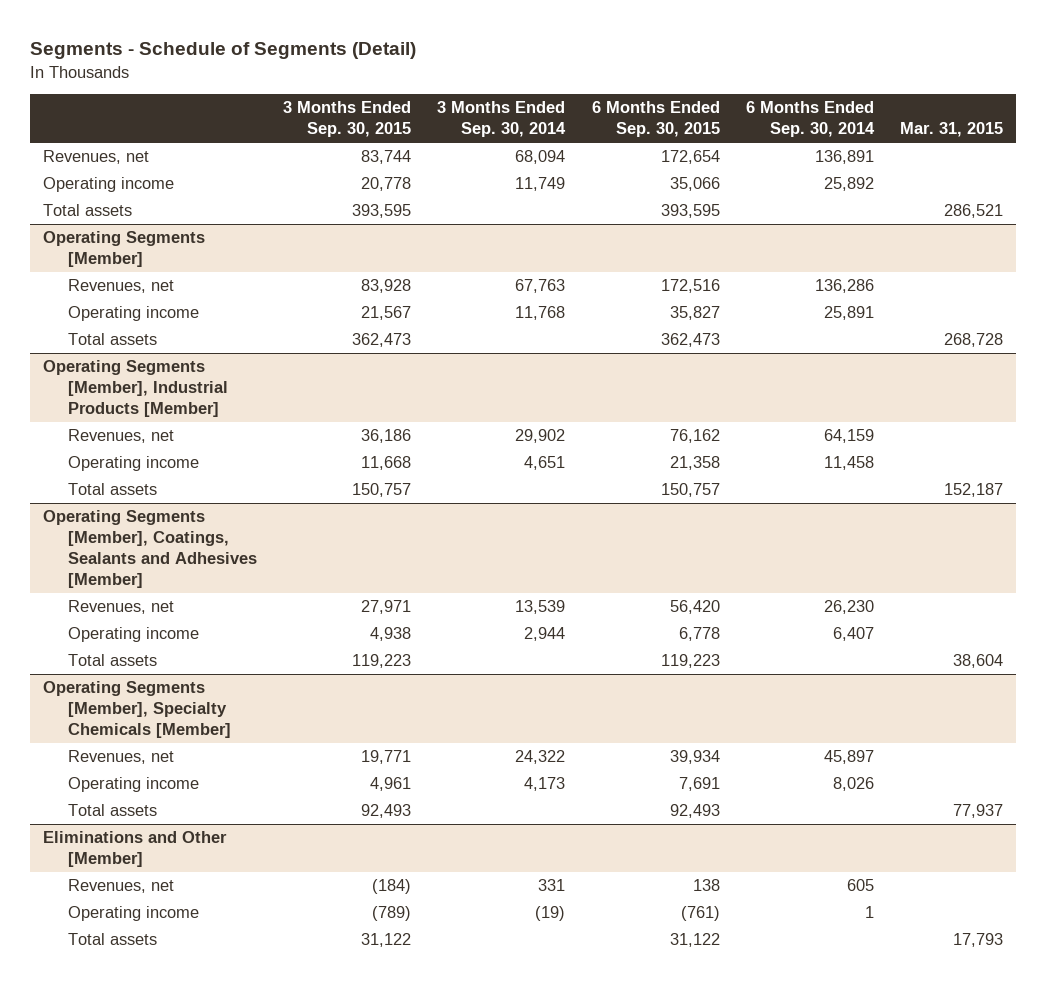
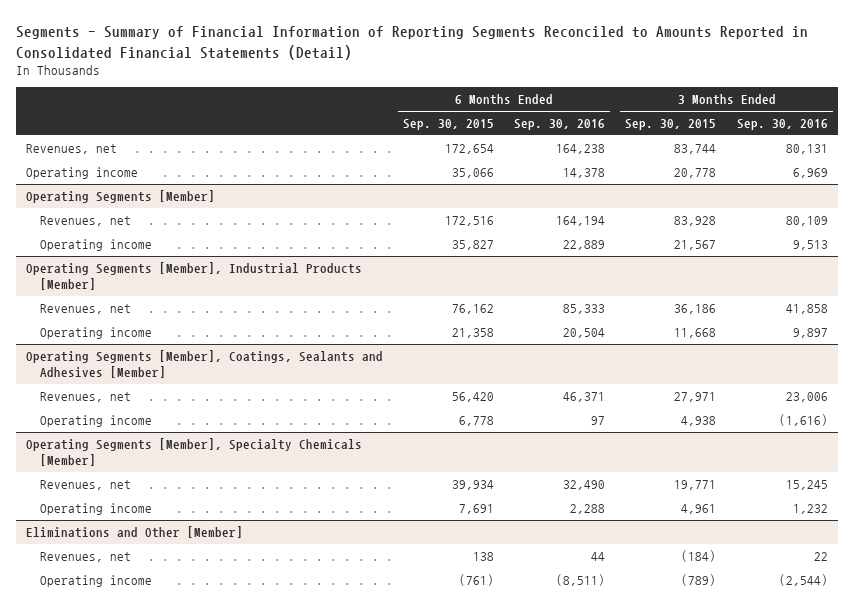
[29,42,416,60] Segments - Schedule of Segments (Detail) -> [15,26,808,60] Segments - Summary of Financial Information of Reporting Segments Reconciled to Amounts Reported in Consolidated Financial Statements (Detail)
[437,101,567,138] 3 Months Ended Sep. 30, 2014 -> none
[745,101,875,138] 6 Months Ended Sep. 30, 2014 -> none
[899,122,1003,138] Mar. 31, 2015 -> none
none -> [514,119,606,131] Sep. 30, 2016
none -> [736,119,828,131] Sep. 30, 2016
[42,204,132,217] Total assets -> none
[68,333,158,346] Total assets -> none
[68,483,158,496] Total assets -> none
[68,654,158,667] Total assets -> none
[68,804,158,817] Total assets -> none
[68,933,158,946] Total assets -> none

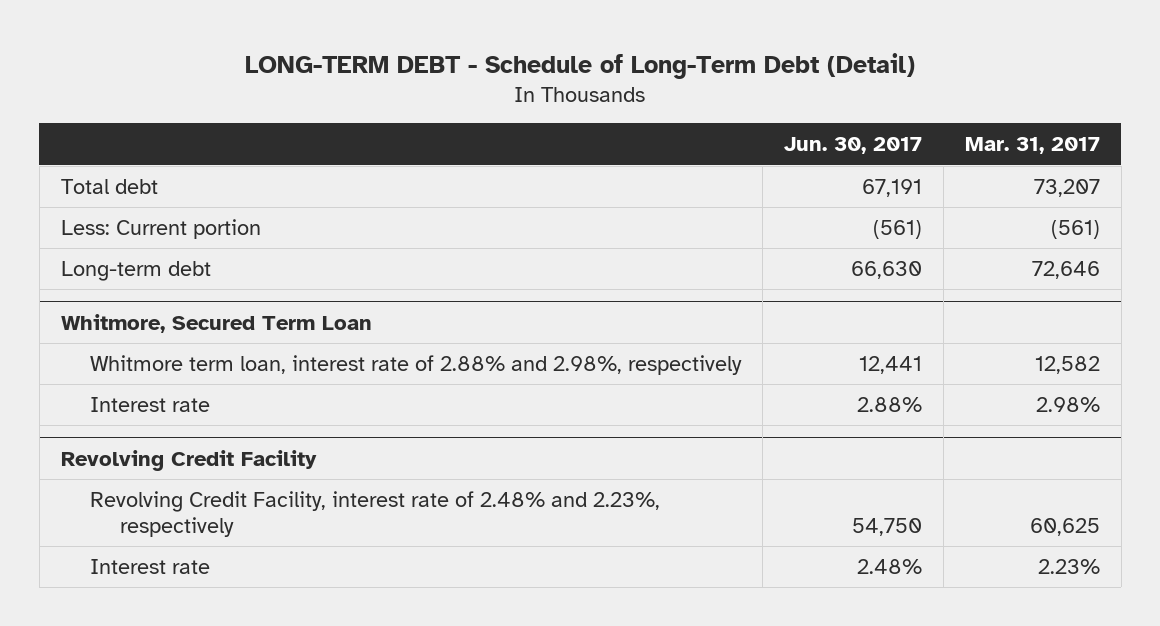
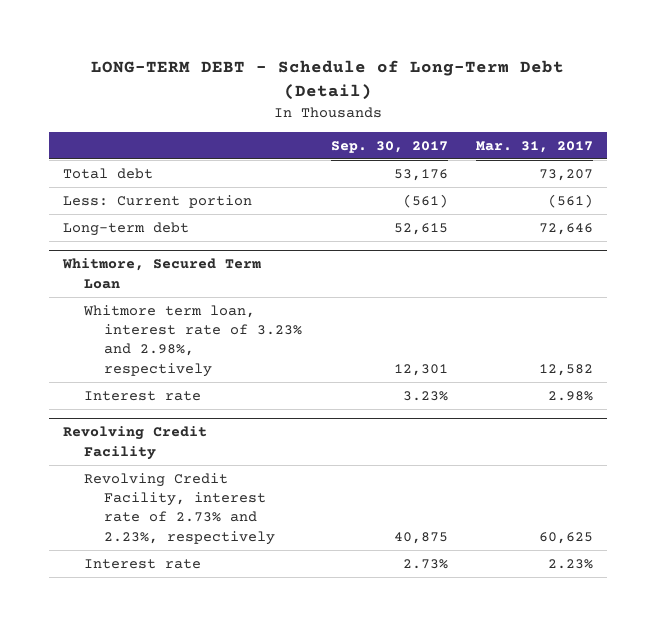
[783,137,922,155] Jun. 30, 2017 -> none
none -> [330,140,448,153] Sep. 30, 2017
[90,354,743,375] Whitmore term loan, interest rate of 2.88% and 2.98%, respectively -> [82,304,303,377] Whitmore term loan, interest rate of 3.23% and 2.98%, respectively
[90,490,661,537] Revolving Credit Facility, interest rate of 2.48% and 2.23%, respectively -> [83,472,276,545] Revolving Credit Facility, interest rate of 2.73% and 2.23%, respectively

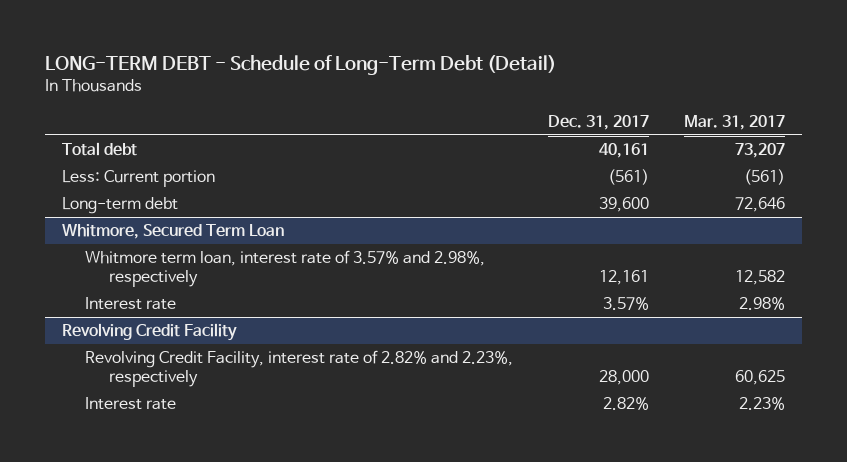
[330,140,448,153] Sep. 30, 2017 -> none
none -> [547,114,649,130] Dec. 31, 2017
[82,304,303,377] Whitmore term loan, interest rate of 3.23% and 2.98%, respectively -> [85,250,486,287] Whitmore term loan, interest rate of 3.57% and 2.98%, respectively
[83,472,276,545] Revolving Credit Facility, interest rate of 2.73% and 2.23%, respectively -> [85,350,514,387] Revolving Credit Facility, interest rate of 2.82% and 2.23%, respectively

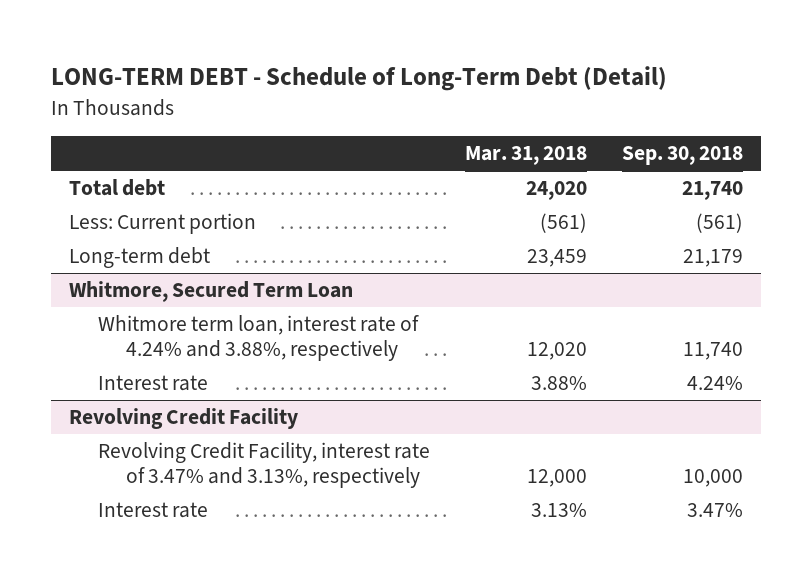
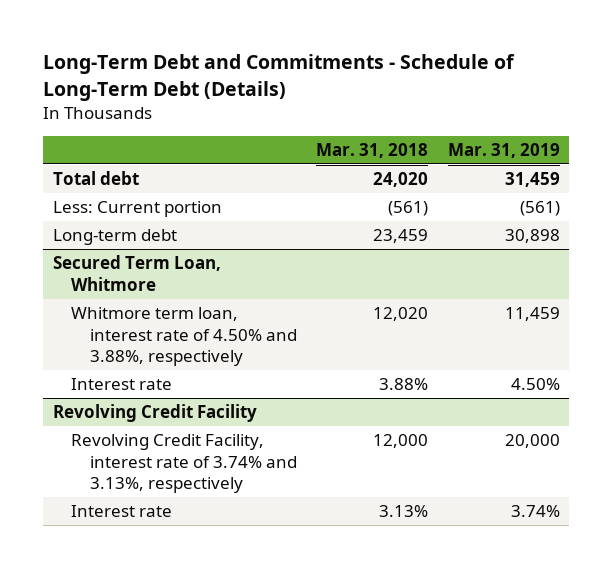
[51,66,668,92] LONG-TERM DEBT - Schedule of Long-Term Debt (Detail) -> [43,54,516,101] Long-Term Debt and Commitments - Schedule of Long-Term Debt (Details)
[622,146,744,166] Sep. 30, 2018 -> none
none -> [447,142,560,158] Mar. 31, 2019
[69,281,354,303] Whitmore, Secured Term Loan -> [52,255,221,291] Secured Term Loan, Whitmore
[97,315,419,362] Whitmore term loan, interest rate of 4.24% and 3.88%, respectively -> [71,307,298,367] Whitmore term loan, interest rate of 4.50% and 3.88%, respectively
[97,442,430,489] Revolving Credit Facility, interest rate of 3.47% and 3.13%, respectively -> [71,434,298,494] Revolving Credit Facility, interest rate of 3.74% and 3.13%, respectively

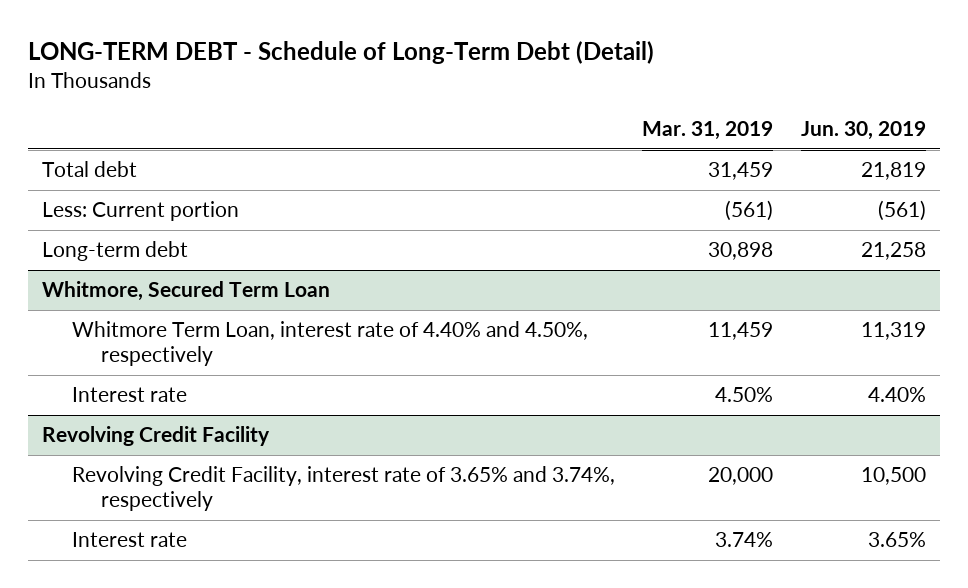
[43,54,516,101] Long-Term Debt and Commitments - Schedule of Long-Term Debt (Details) -> [28,41,655,65] LONG-TERM DEBT - Schedule of Long-Term Debt (Detail)
[316,142,429,158] Mar. 31, 2018 -> none
none -> [801,121,927,141] Jun. 30, 2019
[52,255,221,291] Secured Term Loan, Whitmore -> [41,281,330,302] Whitmore, Secured Term Loan
[71,307,298,367] Whitmore term loan, interest rate of 4.50% and 3.88%, respectively -> [71,321,588,367] Whitmore Term Loan, interest rate of 4.40% and 4.50%, respectively
[71,434,298,494] Revolving Credit Facility, interest rate of 3.74% and 3.13%, respectively -> [71,466,615,512] Revolving Credit Facility, interest rate of 3.65% and 3.74%, respectively

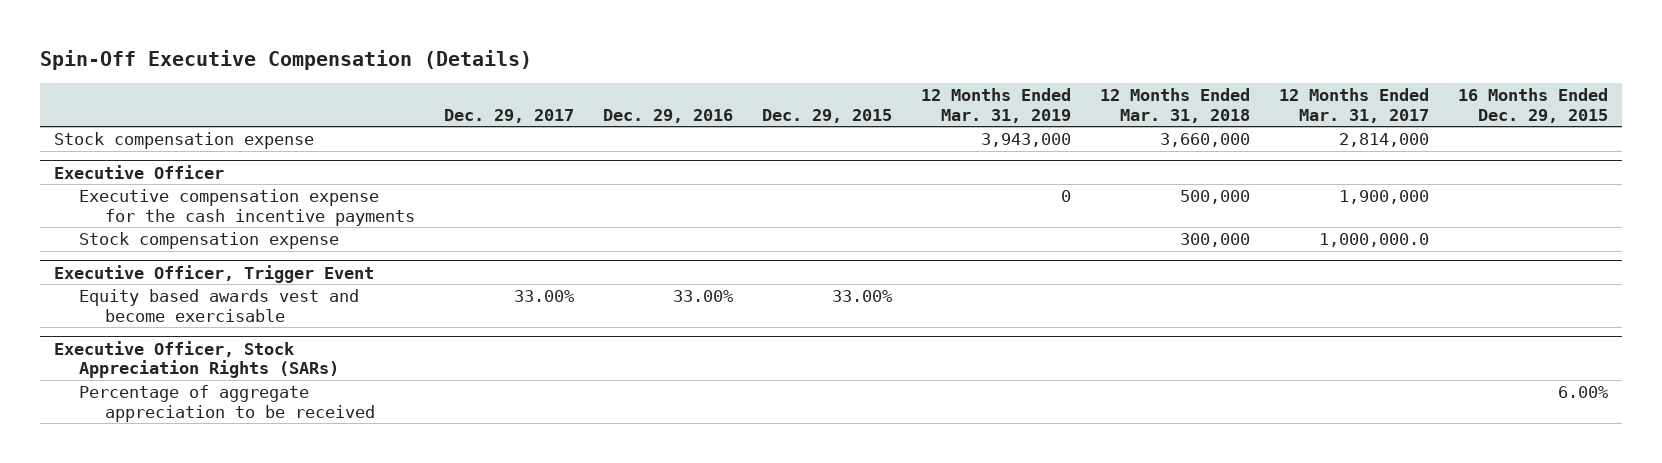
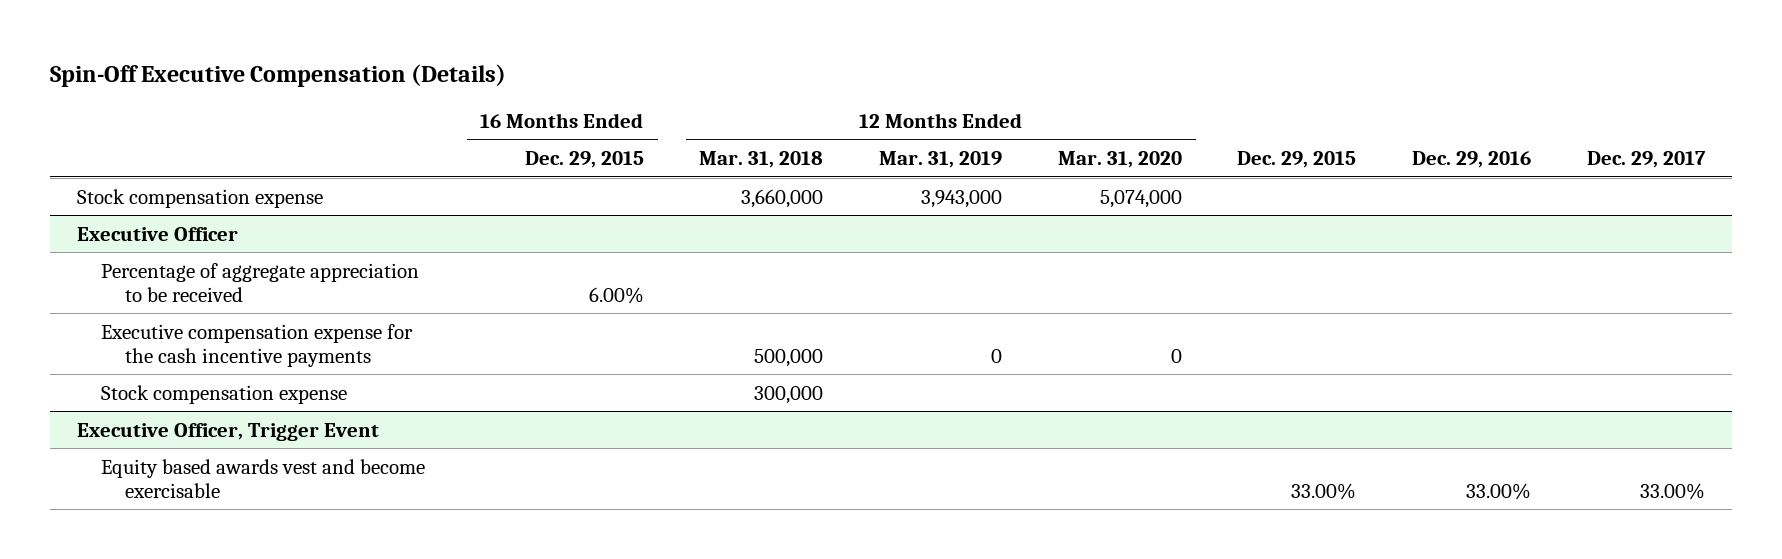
[1278,88,1429,123] 12 Months Ended Mar. 31, 2017 -> none
none -> [1057,151,1182,169] Mar. 31, 2020
none -> [101,262,420,302] Percentage of aggregate appreciation to be received
[54,340,340,379] Executive Officer, Stock Appreciation Rights (SARs) -> none
[79,385,375,422] Percentage of aggregate appreciation to be received -> none

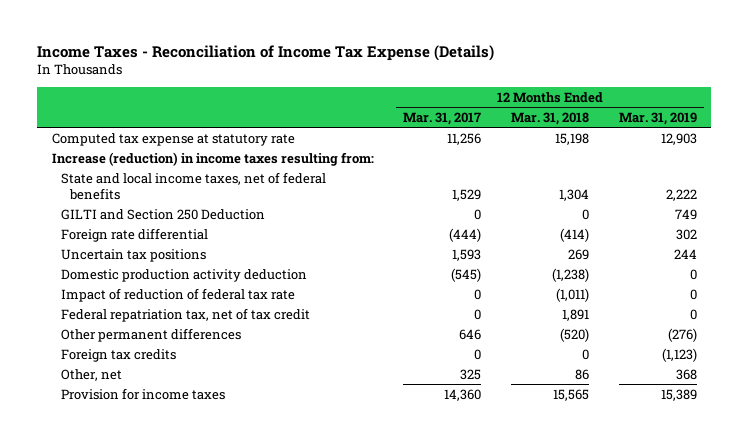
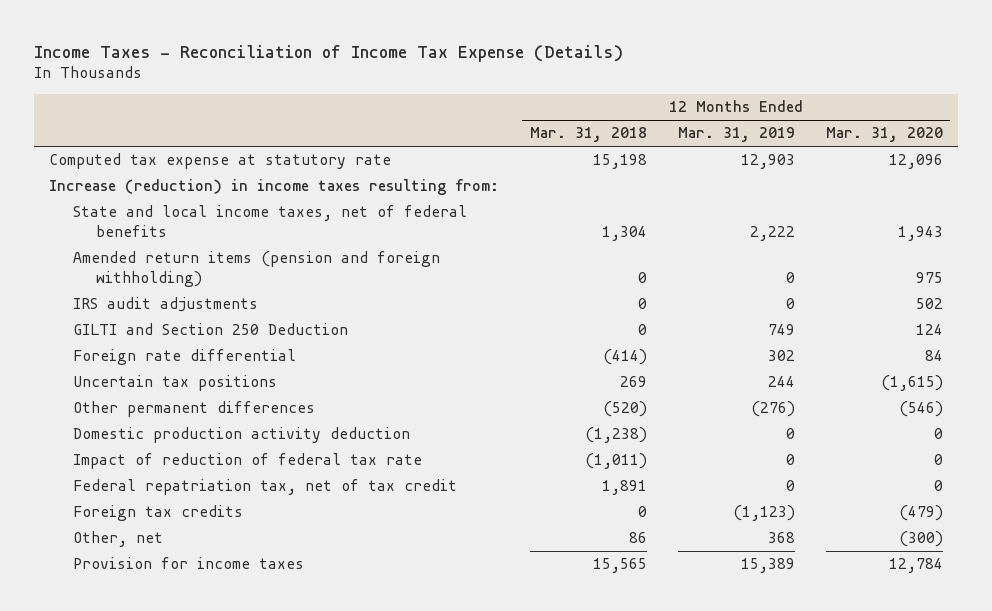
[403,112,482,126] Mar. 31, 2017 -> none
none -> [825,127,943,143] Mar. 31, 2020
none -> [72,251,440,287] Amended return items (pension and foreign withholding)
none -> [72,297,258,313] IRS audit adjustments
[61,327,242,342] Other permanent differences -> [72,401,315,418] Other permanent differences

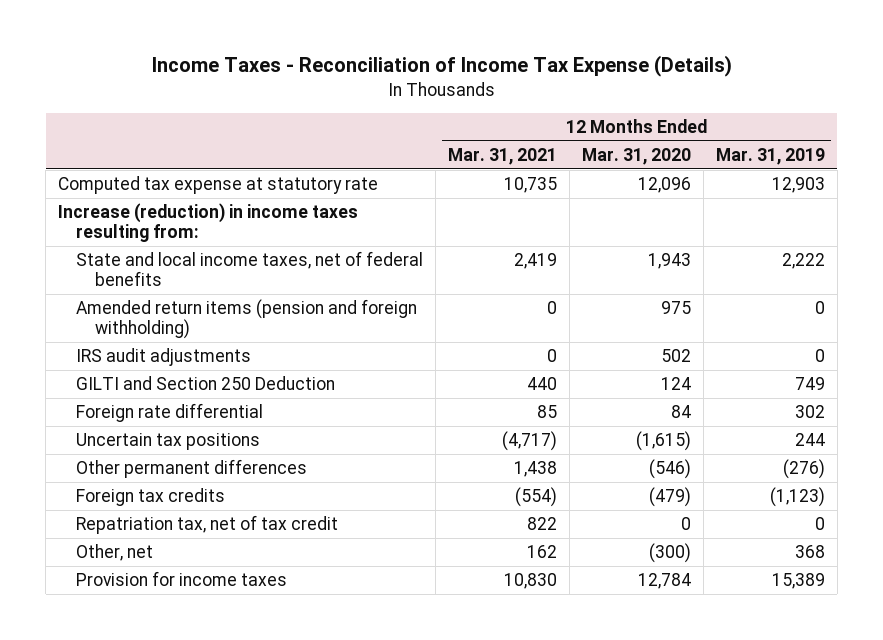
[529,127,647,143] Mar. 31, 2018 -> none
none -> [448,147,558,165] Mar. 31, 2021
[72,427,410,444] Domestic production activity deduction -> none
[72,453,422,470] Impact of reduction of federal tax rate -> none
[72,479,457,496] Federal repatriation tax, net of tax credit -> none
none -> [76,515,339,535] Repatriation tax, net of tax credit

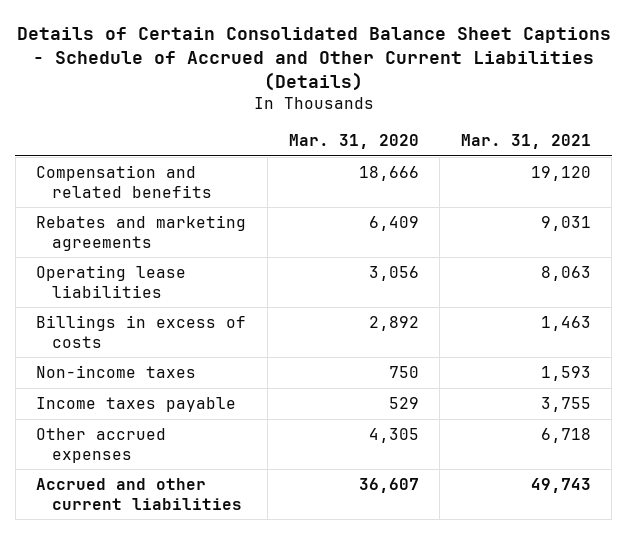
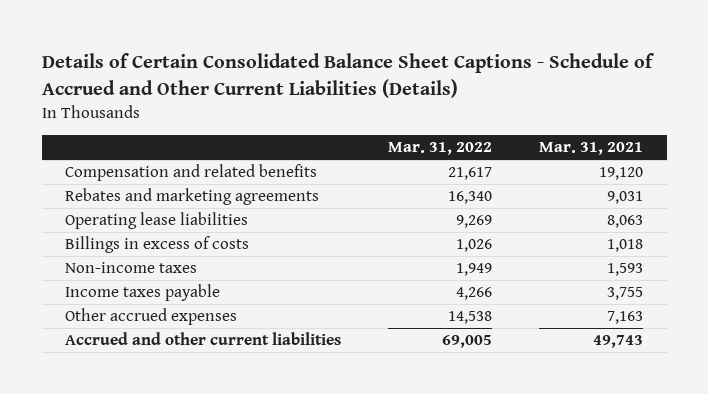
[288,133,419,149] Mar. 31, 2020 -> none
none -> [388,142,493,156] Mar. 31, 2022
[540,316,591,332] 1,463 -> [607,239,644,253] 1,018
[540,428,591,444] 6,718 -> [607,311,644,325] 7,163

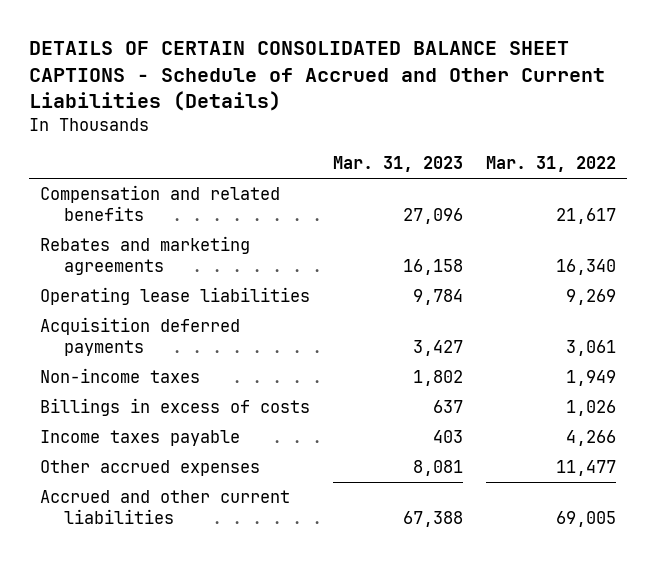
[41,53,654,98] Details of Certain Consolidated Balance Sheet Captions - Schedule of Accrued and Other Current Liabilities (Details) -> [28,41,605,111] DETAILS OF CERTAIN CONSOLIDATED BALANCE SHEET CAPTIONS - Schedule of Accrued and Other Current Liabilities (Details)
[539,142,644,156] Mar. 31, 2021 -> none
none -> [332,156,463,173] Mar. 31, 2023
none -> [40,317,241,357] Acquisition deferred payments
[65,236,250,254] Billings in excess of costs -> [40,398,311,417] Billings in excess of costs
[448,311,493,325] 14,538 -> [555,460,616,477] 11,477

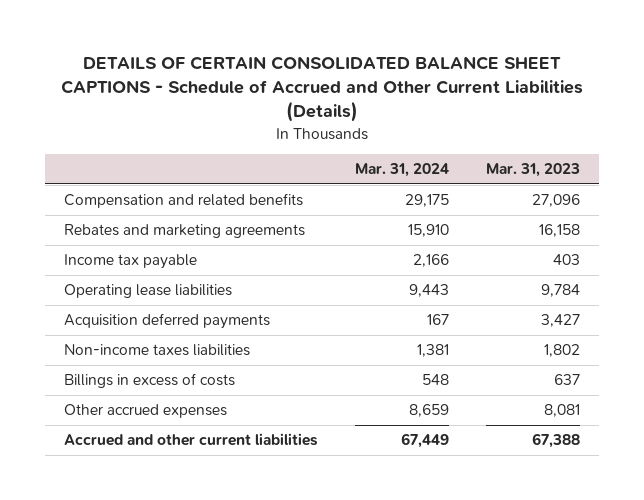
[485,156,616,173] Mar. 31, 2022 -> none
none -> [354,163,449,178] Mar. 31, 2024
none -> [63,254,197,270] Income tax payable
[40,368,201,384] Non-income taxes -> [63,344,250,357] Non-income taxes liabilities
[40,430,241,447] Income taxes payable -> none

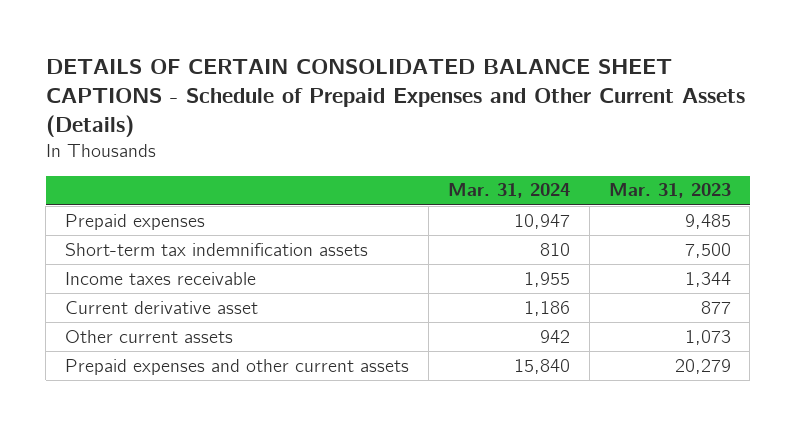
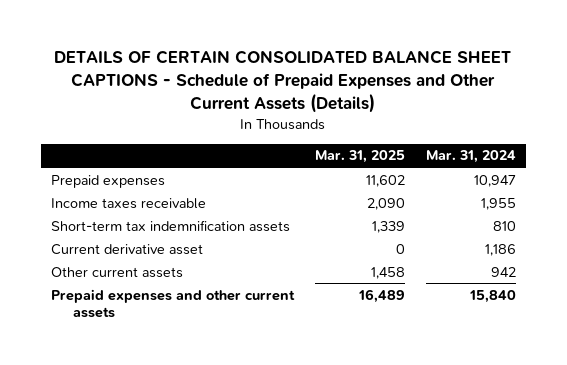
[608,183,731,199] Mar. 31, 2023 -> none
none -> [314,150,405,164] Mar. 31, 2025
[65,242,369,256] Short-term tax indemnification assets -> [51,219,291,232] Short-term tax indemnification assets

